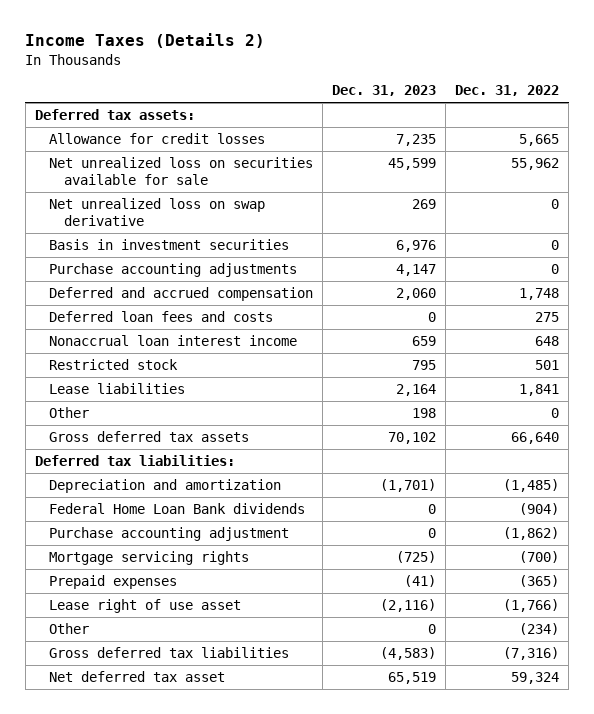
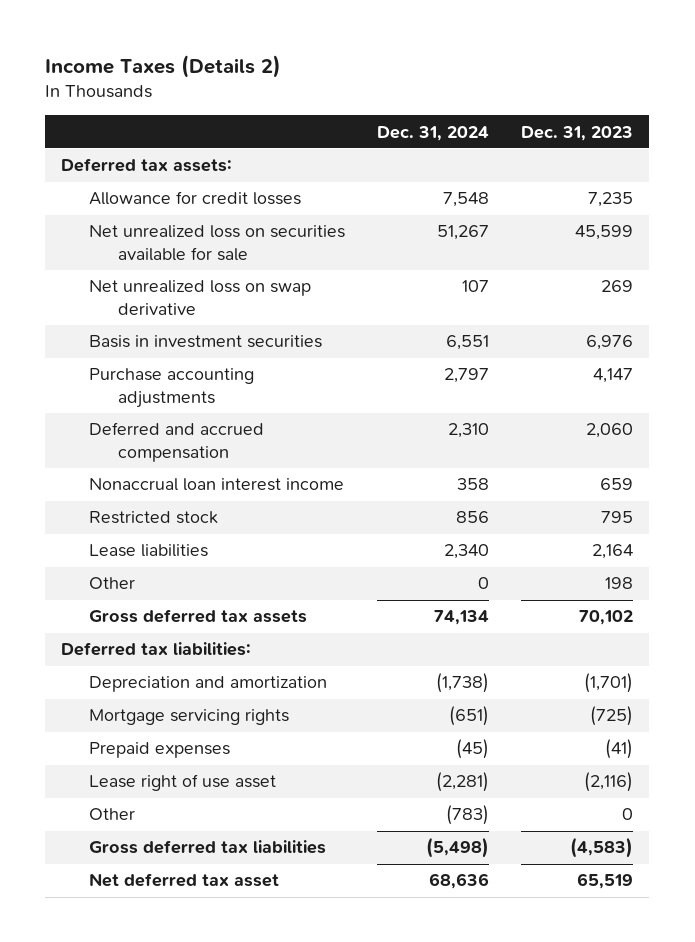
[455,85,560,97] Dec. 31, 2022 -> none
none -> [377,125,490,141] Dec. 31, 2024
[49,310,274,322] Deferred loan fees and costs -> none
[49,502,306,514] Federal Home Loan Bank dividends -> none
[49,526,290,541] Purchase accounting adjustment -> none

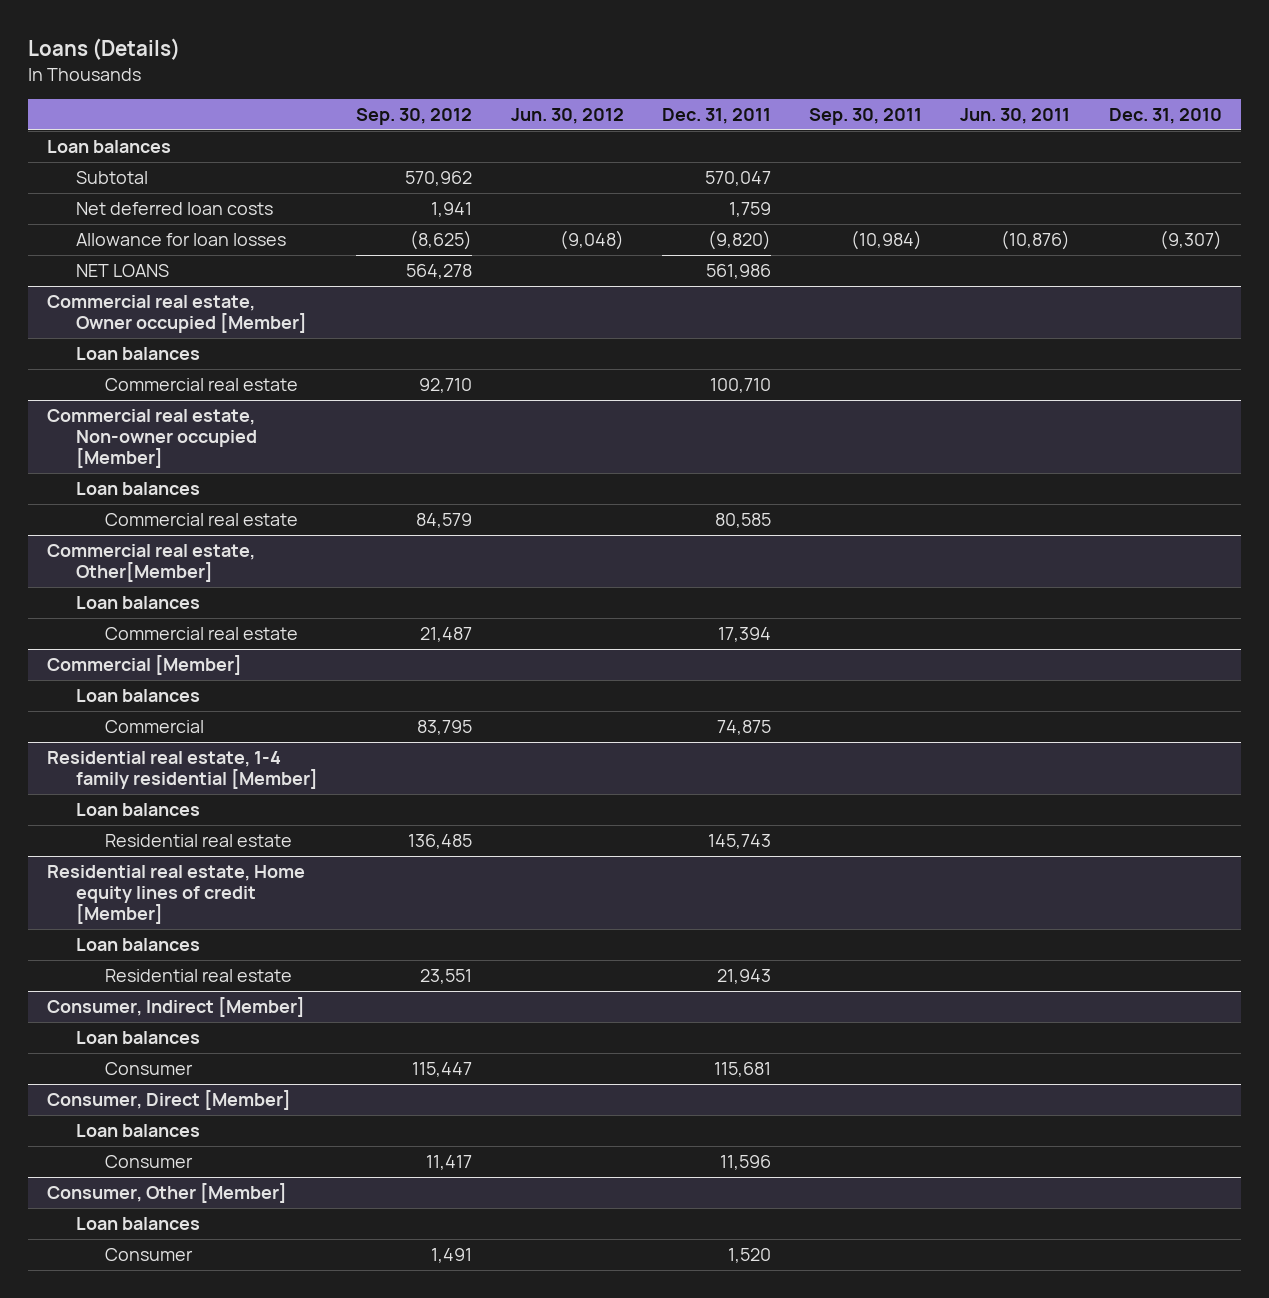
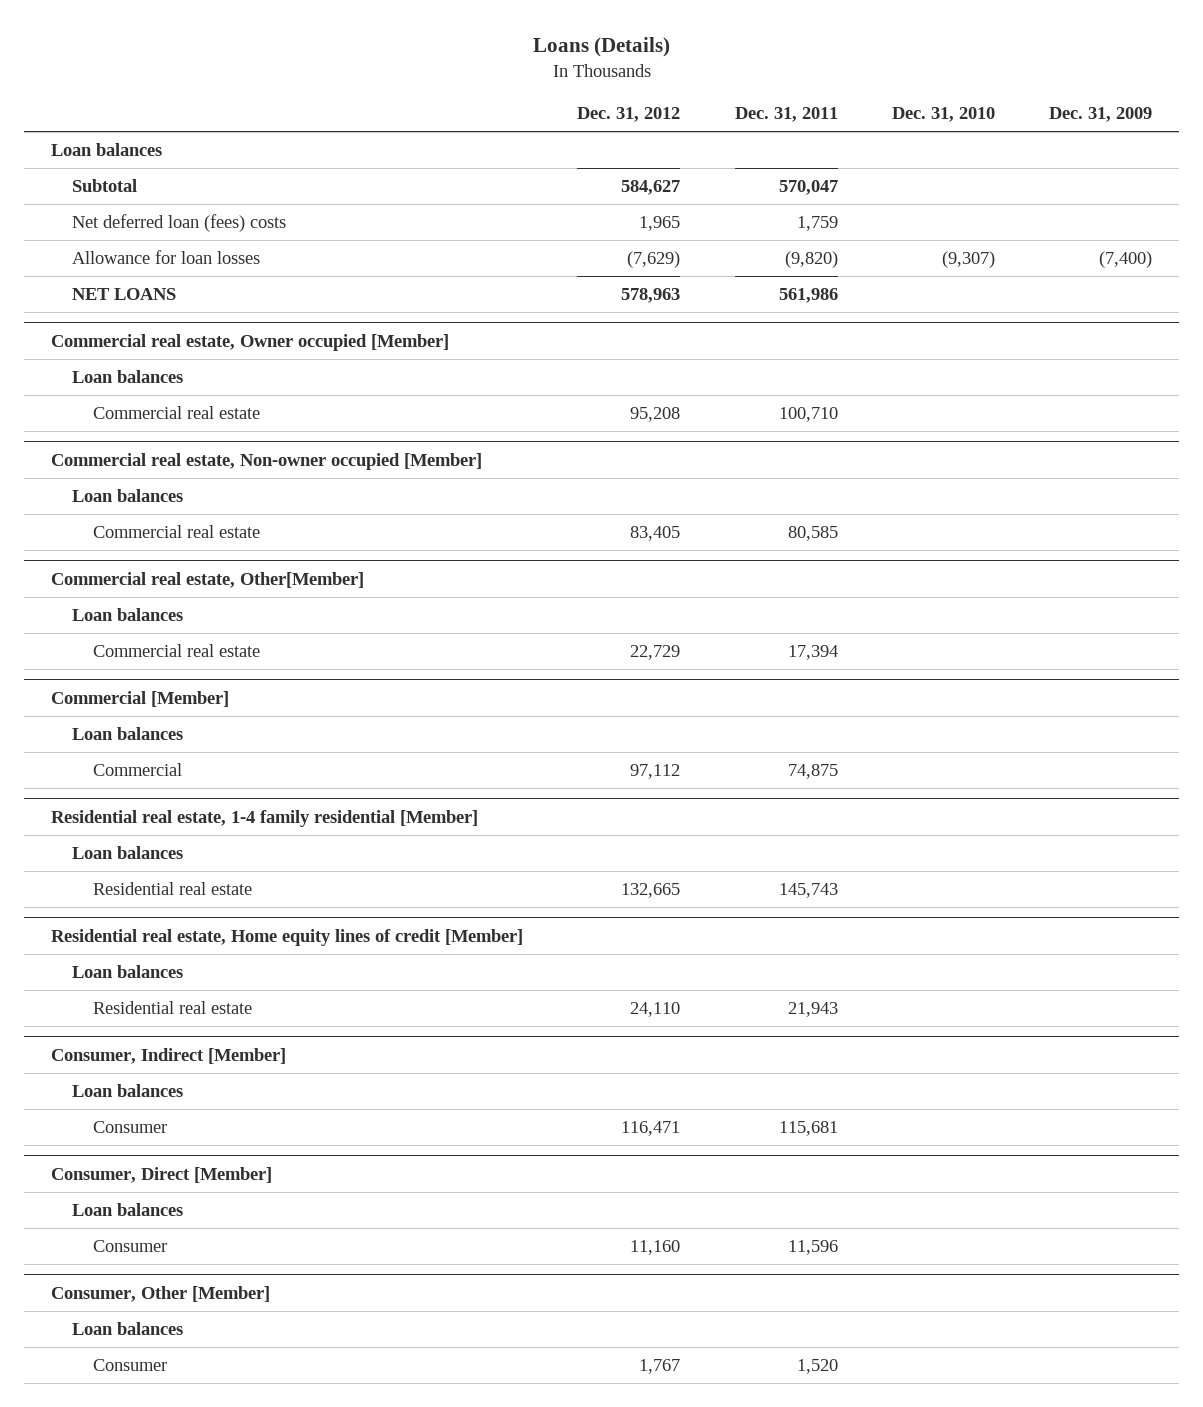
[356,107,473,125] Sep. 30, 2012 -> none
[510,107,624,124] Jun. 30, 2012 -> none
[809,107,923,125] Sep. 30, 2011 -> none
[960,107,1071,124] Jun. 30, 2011 -> none
none -> [577,107,681,123] Dec. 31, 2012
none -> [1049,107,1153,123] Dec. 31, 2009
[76,202,274,216] Net deferred loan costs -> [72,213,287,232] Net deferred loan (fees) costs

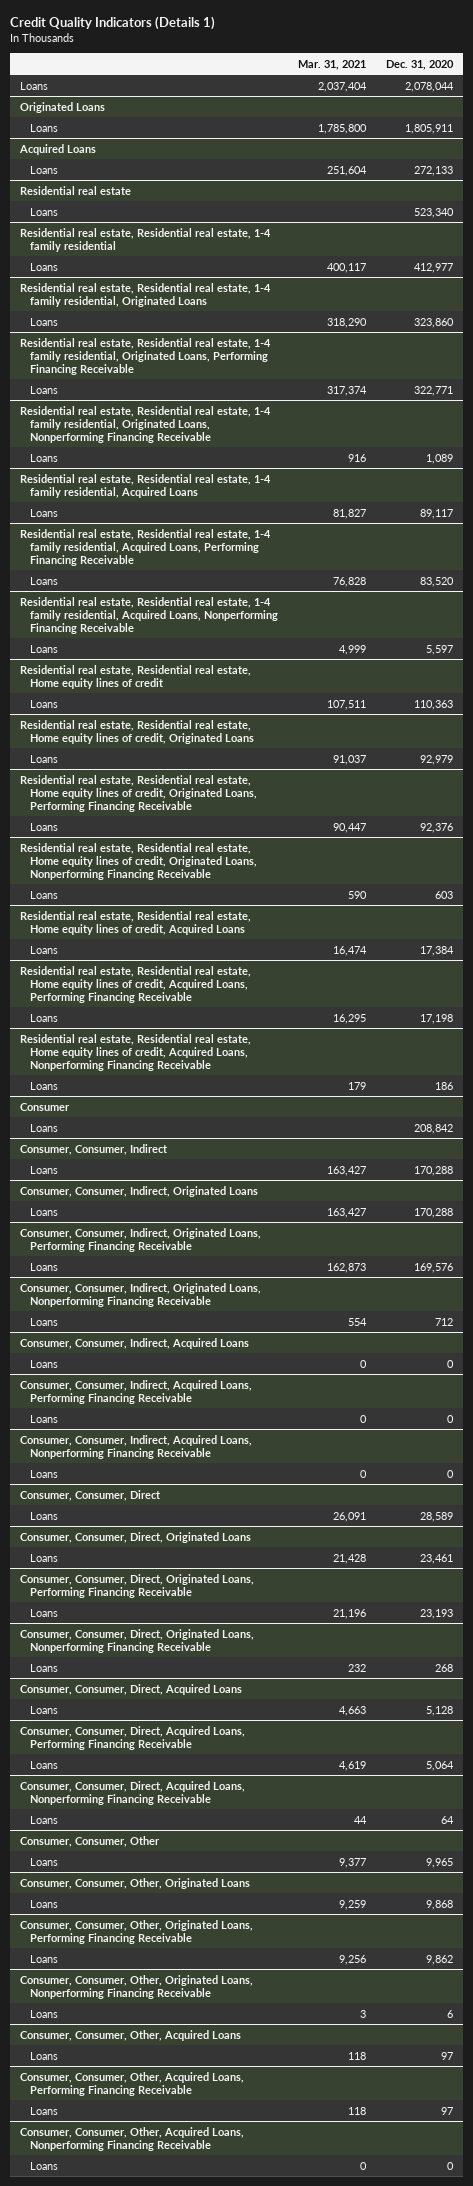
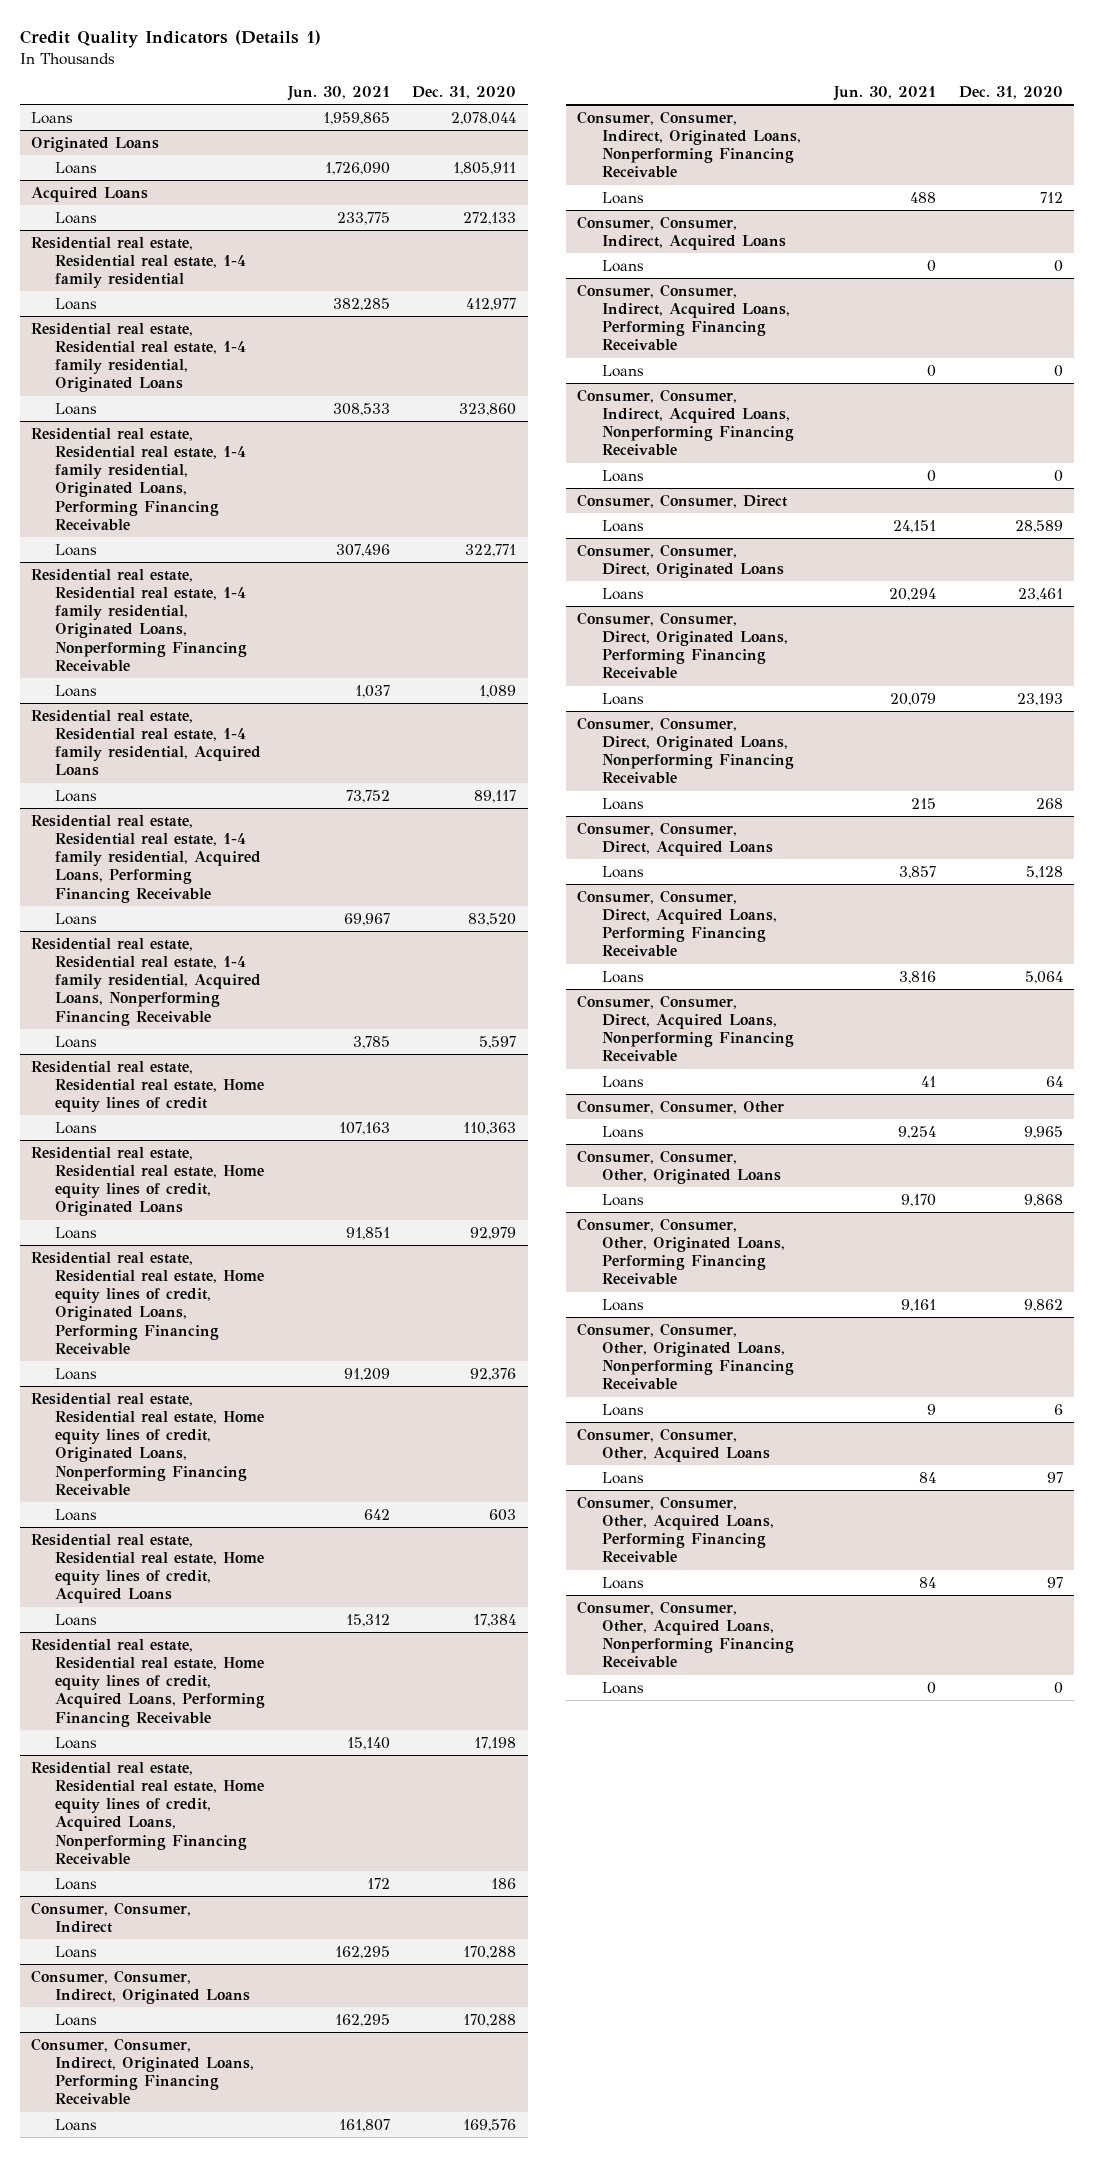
[297,59,366,70] Mar. 31, 2021 -> none
none -> [286,86,390,102] Jun. 30, 2021
[19,185,131,195] Residential real estate -> none
[29,207,58,216] Loans -> none
[19,1102,70,1111] Consumer -> none
[29,1123,58,1132] Loans -> none

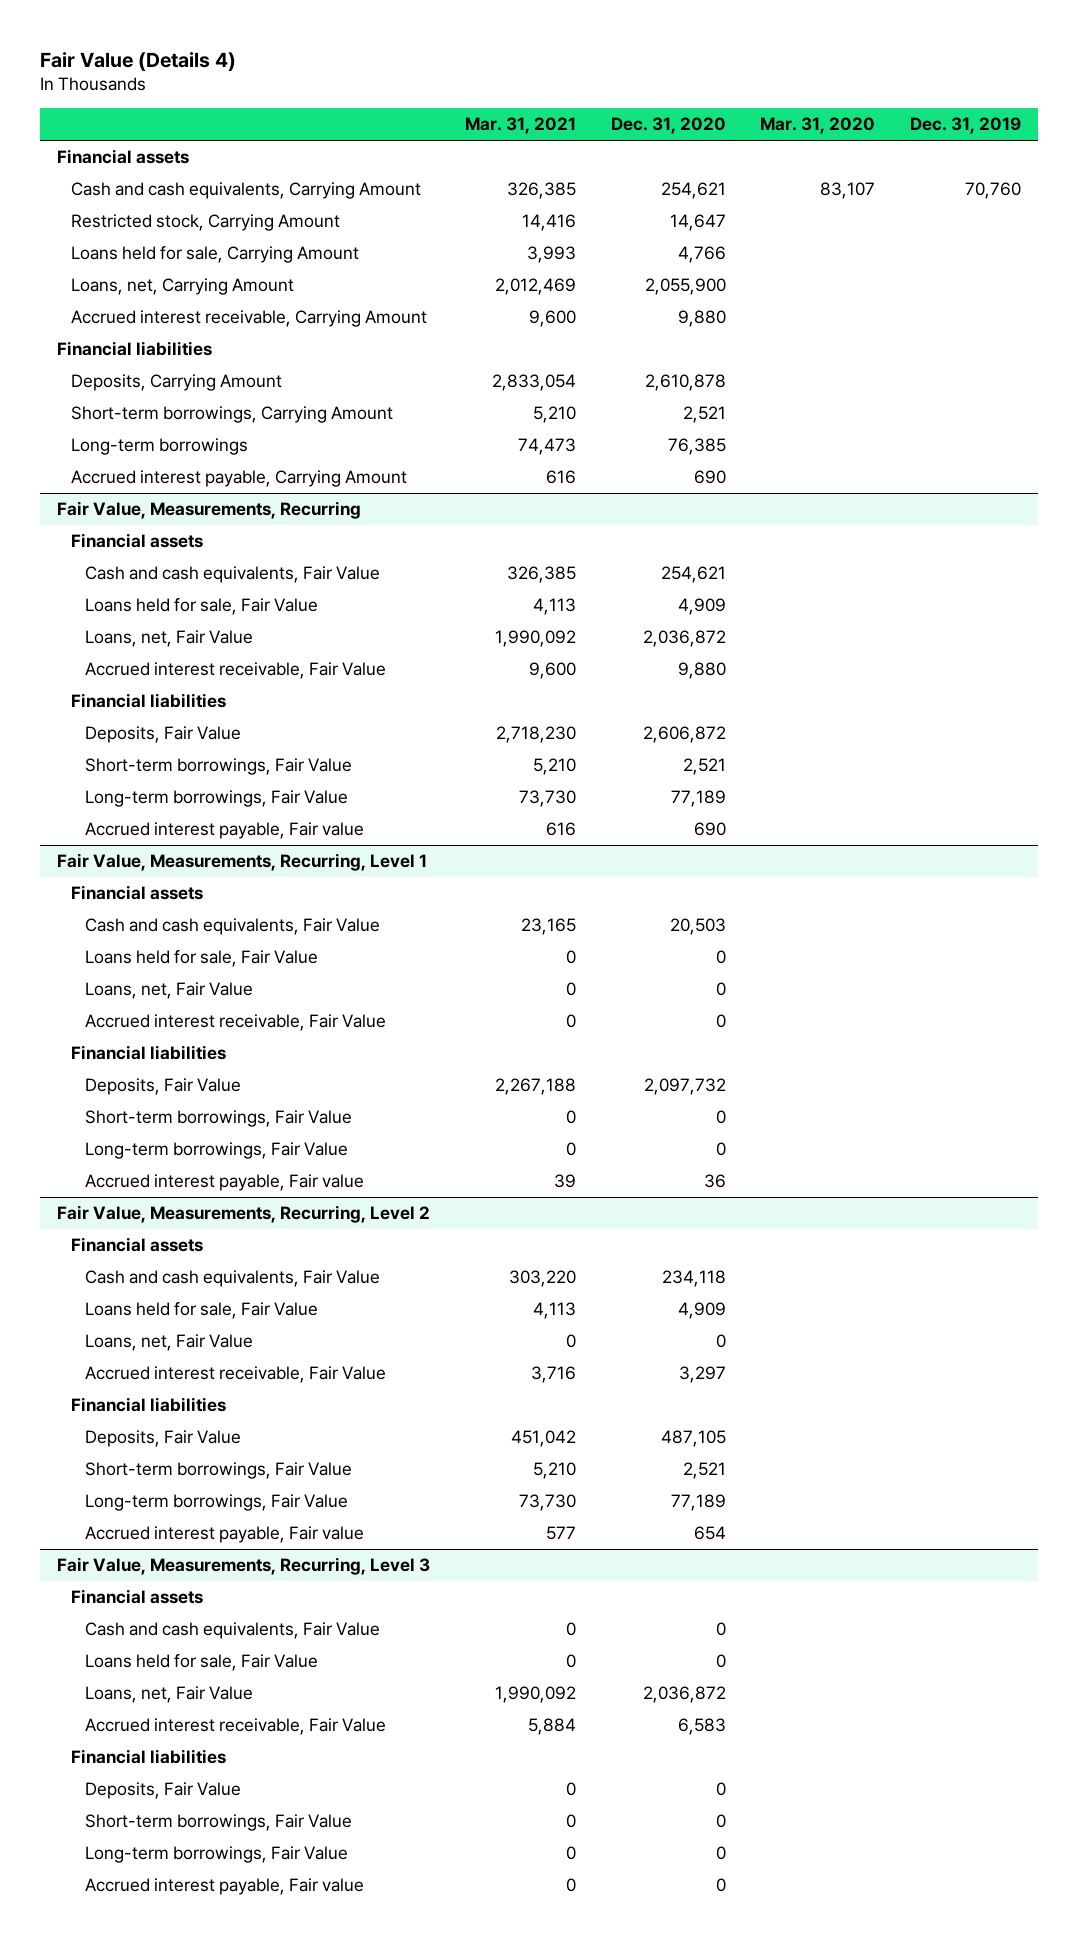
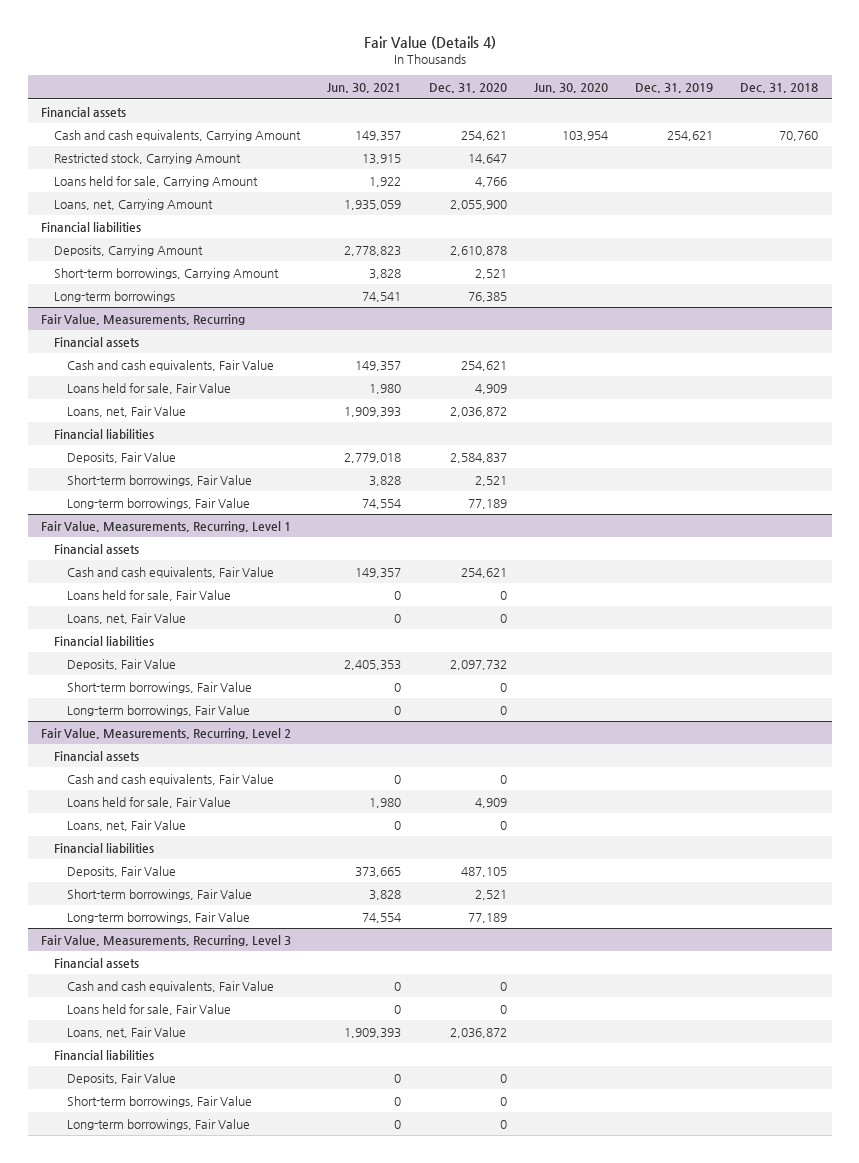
[464,117,576,135] Mar. 31, 2021 -> none
[760,117,876,135] Mar. 31, 2020 -> none
none -> [327,83,402,94] Jun. 30, 2021
none -> [533,83,608,94] Jun. 30, 2020
none -> [740,83,819,94] Dec. 31, 2018
[964,182,1021,200] 70,760 -> [666,130,713,141] 254,621
[71,310,428,328] Accrued interest receivable, Carrying Amount -> none
[71,470,408,488] Accrued interest payable, Carrying Amount -> none
[85,662,387,680] Accrued interest receivable, Fair Value -> none
[642,726,726,744] 2,606,872 -> [449,452,507,463] 2,584,837
[85,822,365,840] Accrued interest payable, Fair value -> none
[669,918,726,936] 20,503 -> [460,567,507,578] 254,621
[85,1014,387,1032] Accrued interest receivable, Fair Value -> none
[85,1174,365,1192] Accrued interest payable, Fair value -> none
[661,1270,726,1288] 234,118 -> [499,774,507,784] 0
[85,1366,387,1384] Accrued interest receivable, Fair Value -> none
[85,1526,365,1544] Accrued interest payable, Fair value -> none
[85,1718,387,1736] Accrued interest receivable, Fair Value -> none
[85,1878,365,1896] Accrued interest payable, Fair value -> none

